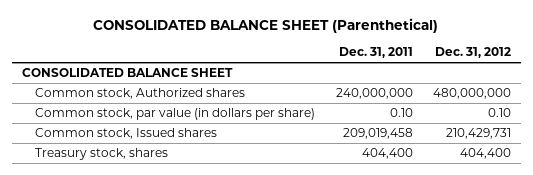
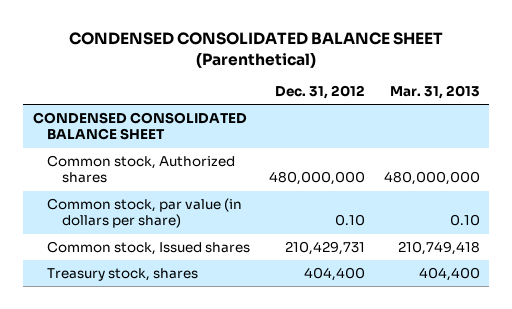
[93,18,439,34] CONSOLIDATED BALANCE SHEET (Parenthetical) -> [69,31,444,68] CONDENSED CONSOLIDATED BALANCE SHEET (Parenthetical)
[338,47,413,59] Dec. 31, 2011 -> none
none -> [389,84,480,99] Mar. 31, 2013
[21,68,233,78] CONSOLIDATED BALANCE SHEET -> [32,111,247,141] CONDENSED CONSOLIDATED BALANCE SHEET

